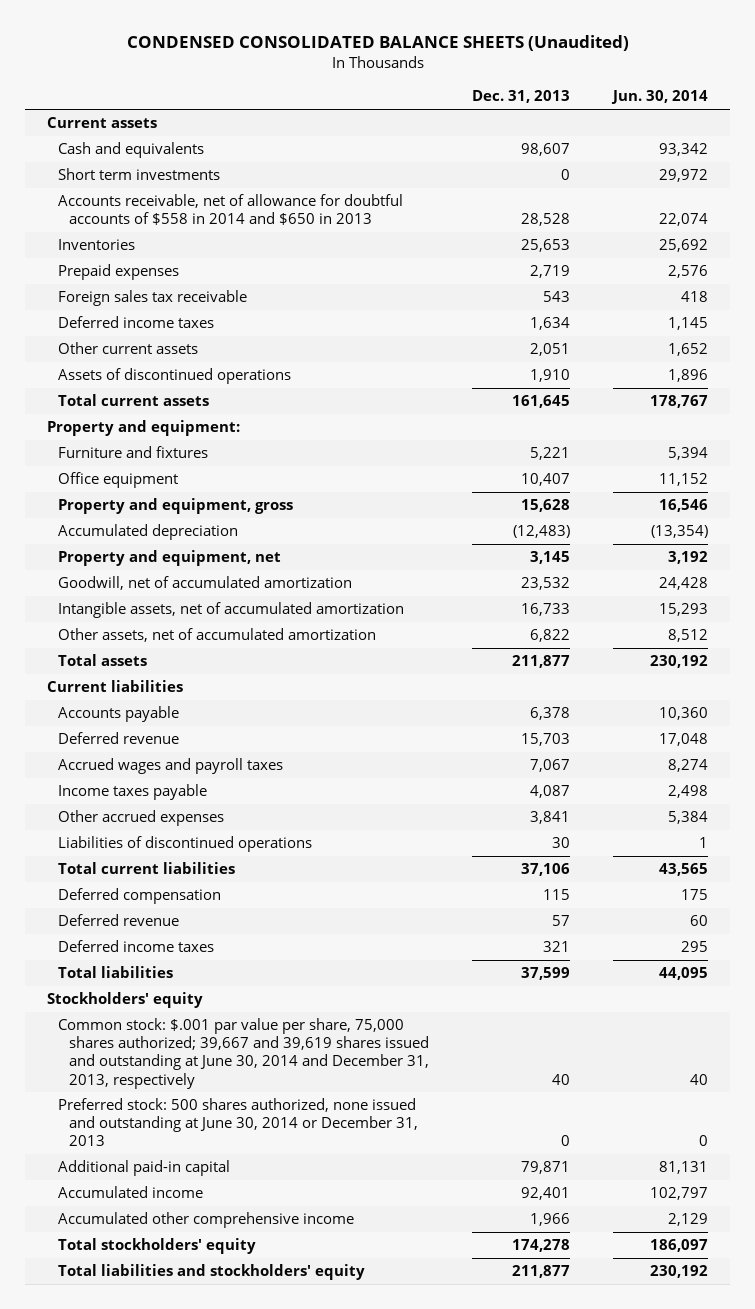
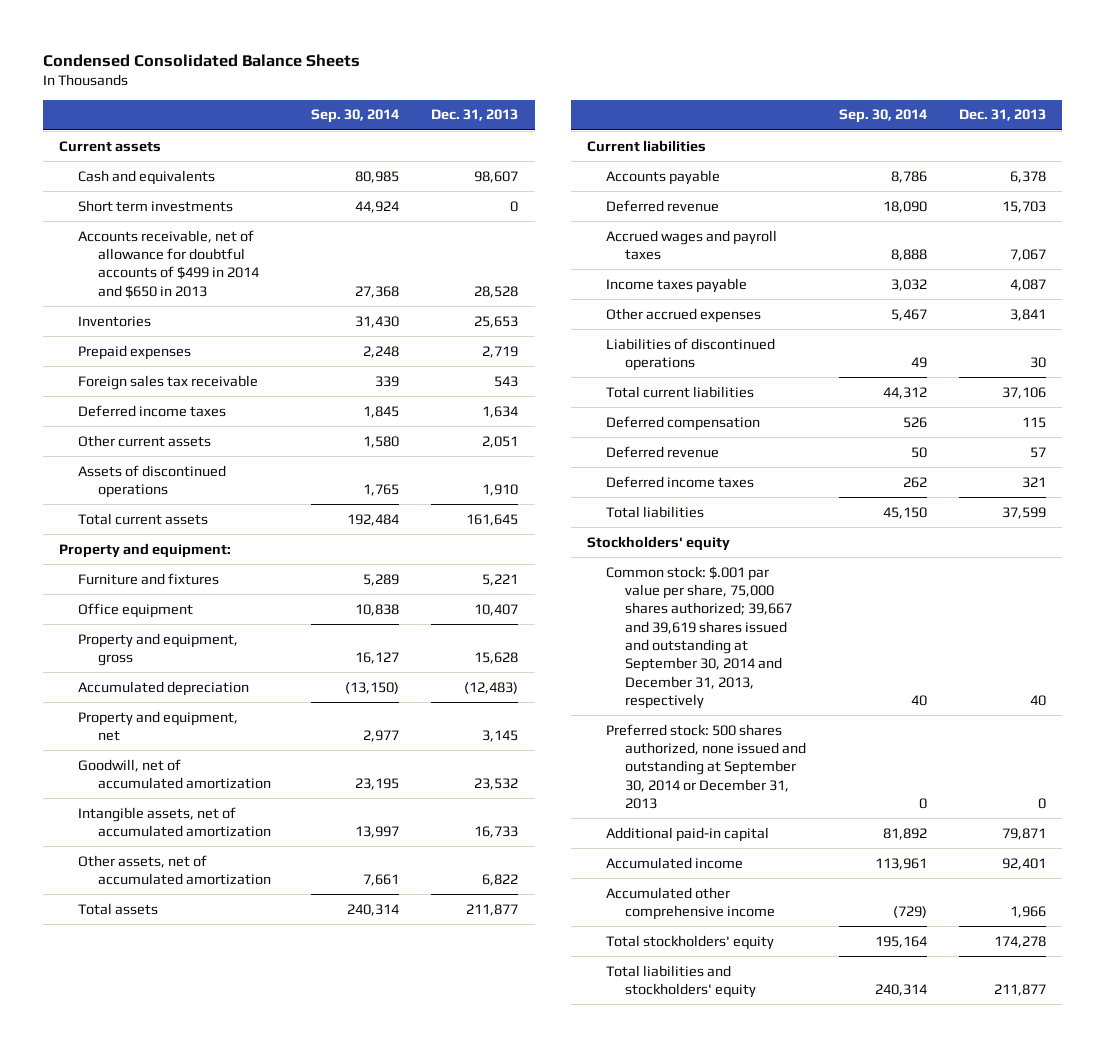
[126,35,629,52] CONDENSED CONSOLIDATED BALANCE SHEETS (Unaudited) -> [43,53,361,67] Condensed Consolidated Balance Sheets
[611,90,709,105] Jun. 30, 2014 -> none
none -> [310,109,399,124] Sep. 30, 2014
[57,194,403,226] Accounts receivable, net of allowance for doubtful accounts of $558 in 2014 and $650 in 2013 -> [78,229,259,299] Accounts receivable, net of allowance for doubtful accounts of $499 in 2014 and $650 in 2013
[57,1018,429,1089] Common stock: $.001 par value per share, 75,000 shares authorized; 39,667 and 39,619 shares issued and outstanding at June 30, 2014 and December 31, 2013, respectively -> [606,565,793,709] Common stock: $.001 par value per share, 75,000 shares authorized; 39,667 and 39,619 shares issued and outstanding at September 30, 2014 and December 31, 2013, respectively
[57,1098,418,1147] Preferred stock: 500 shares authorized, none issued and outstanding at June 30, 2014 or December 31, 2013 -> [606,723,807,809] Preferred stock: 500 shares authorized, none issued and outstanding at September 30, 2014 or December 31, 2013

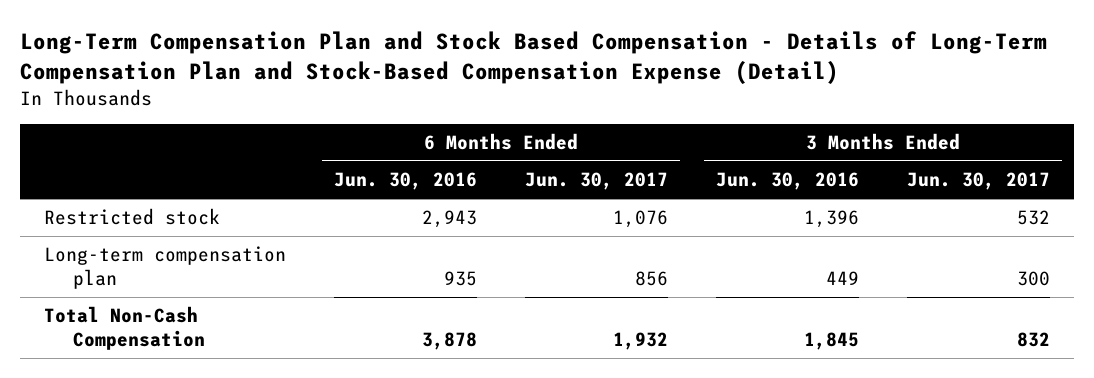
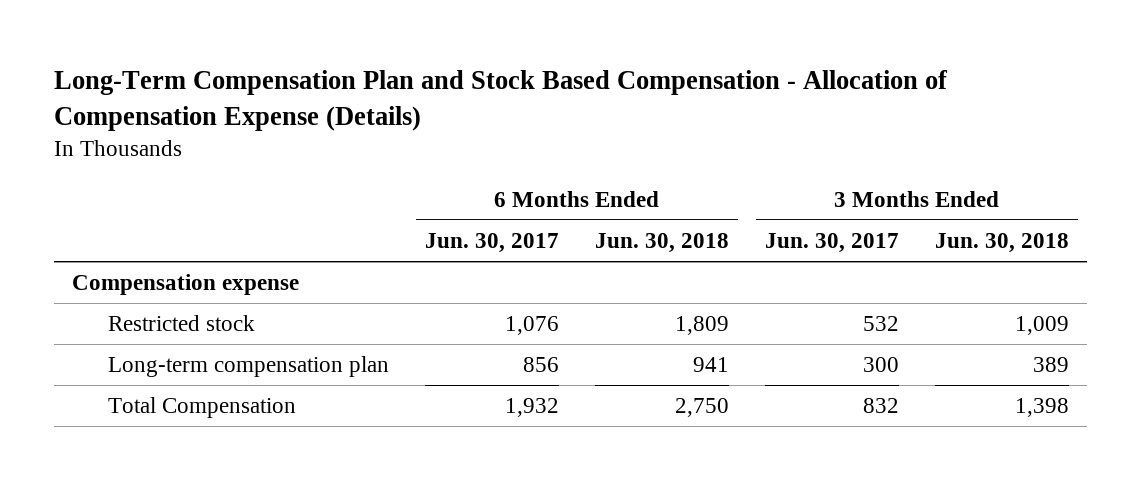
[19,31,1047,85] Long-Term Compensation Plan and Stock Based Compensation - Details of Long-Term Compensation Plan and Stock-Based Compensation Expense (Detail) -> [53,70,948,131] Long-Term Compensation Plan and Stock Based Compensation - Allocation of Compensation Expense (Details)
[333,172,477,191] Jun. 30, 2016 -> none
[715,172,859,191] Jun. 30, 2016 -> none
none -> [595,233,730,254] Jun. 30, 2018
none -> [935,233,1070,254] Jun. 30, 2018
none -> [71,274,299,296] Compensation expense
[43,306,206,350] Total Non-Cash Compensation -> [108,397,297,419] Total Compensation

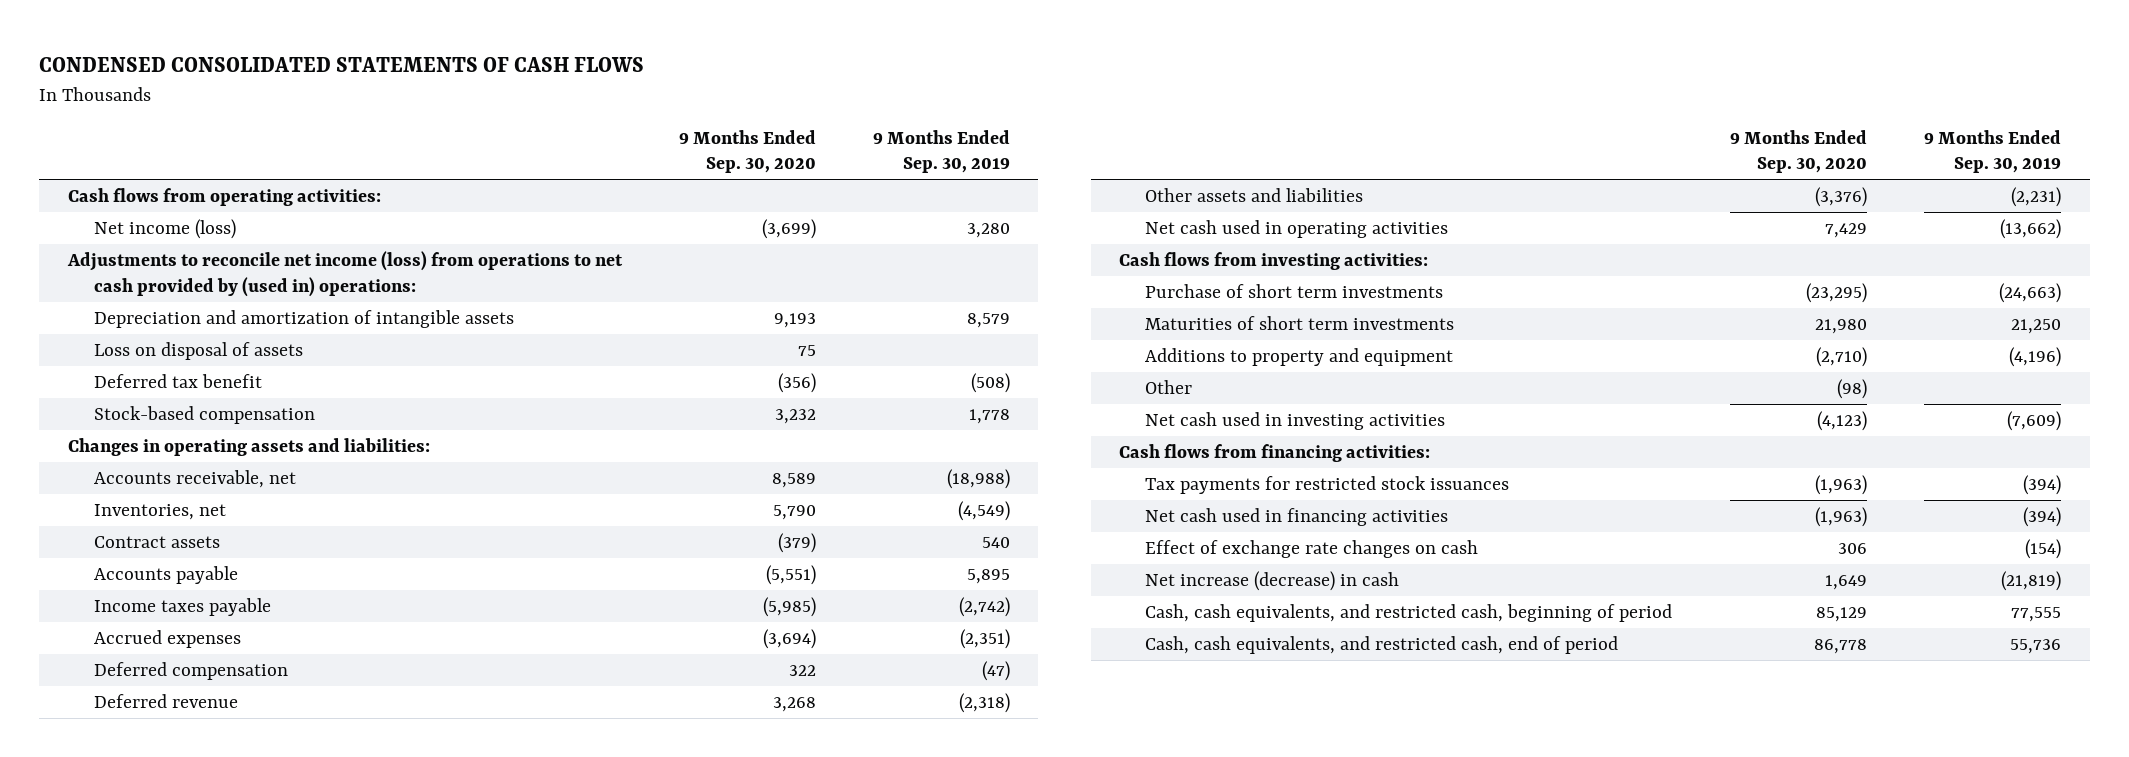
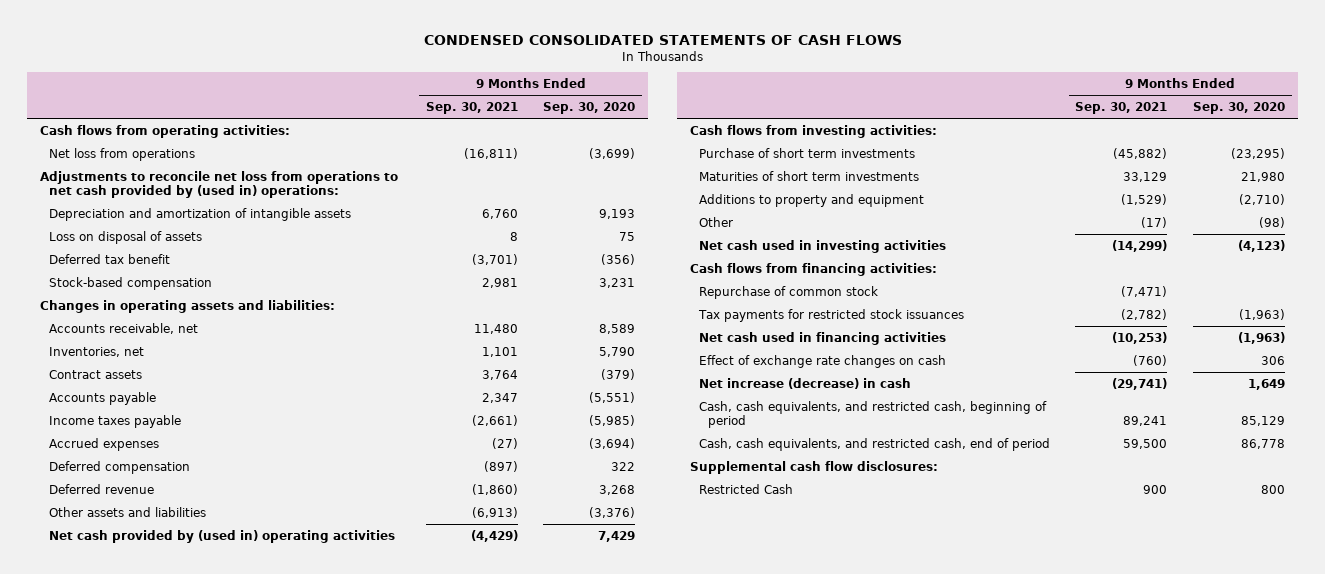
[872,129,1010,174] 9 Months Ended Sep. 30, 2019 -> none
none -> [425,101,518,114] Sep. 30, 2021
[93,218,236,239] Net income (loss) -> [49,147,196,161] Net loss from operations
[66,250,623,297] Adjustments to reconcile net income (loss) from operations to net cash provided by (used in) operations: -> [40,170,399,199] Adjustments to reconcile net loss from operations to net cash provided by (used in) operations:
[774,408,816,424] 3,232 -> [599,277,636,288] 3,231
[1145,219,1449,238] Net cash used in operating activities -> [49,529,396,543] Net cash provided by (used in) operating activities
none -> [698,285,878,299] Repurchase of common stock
none -> [689,460,938,474] Supplemental cash flow disclosures:
none -> [698,483,793,494] Restricted Cash

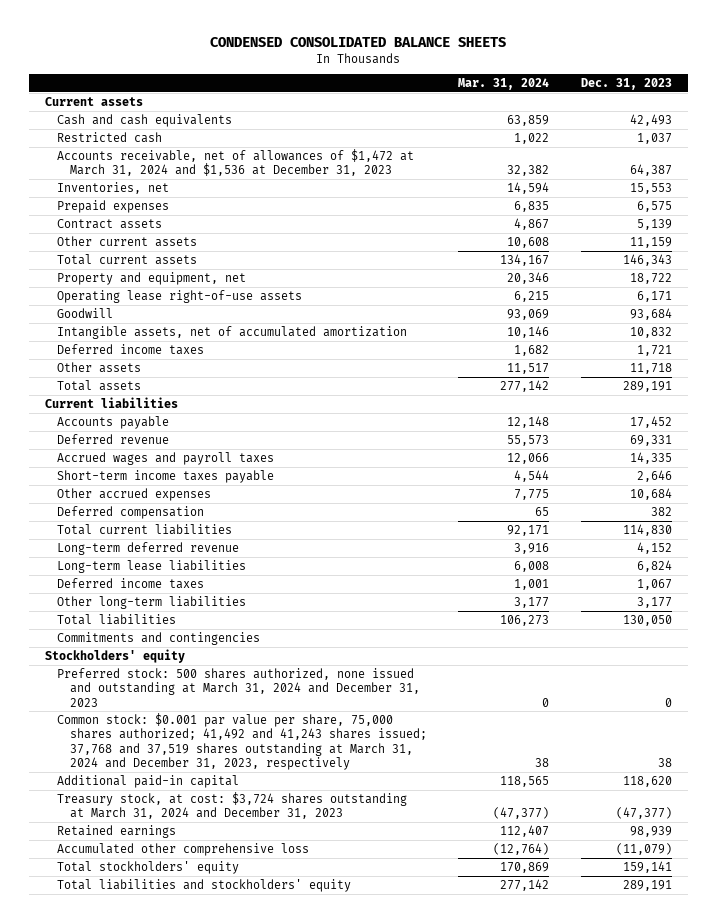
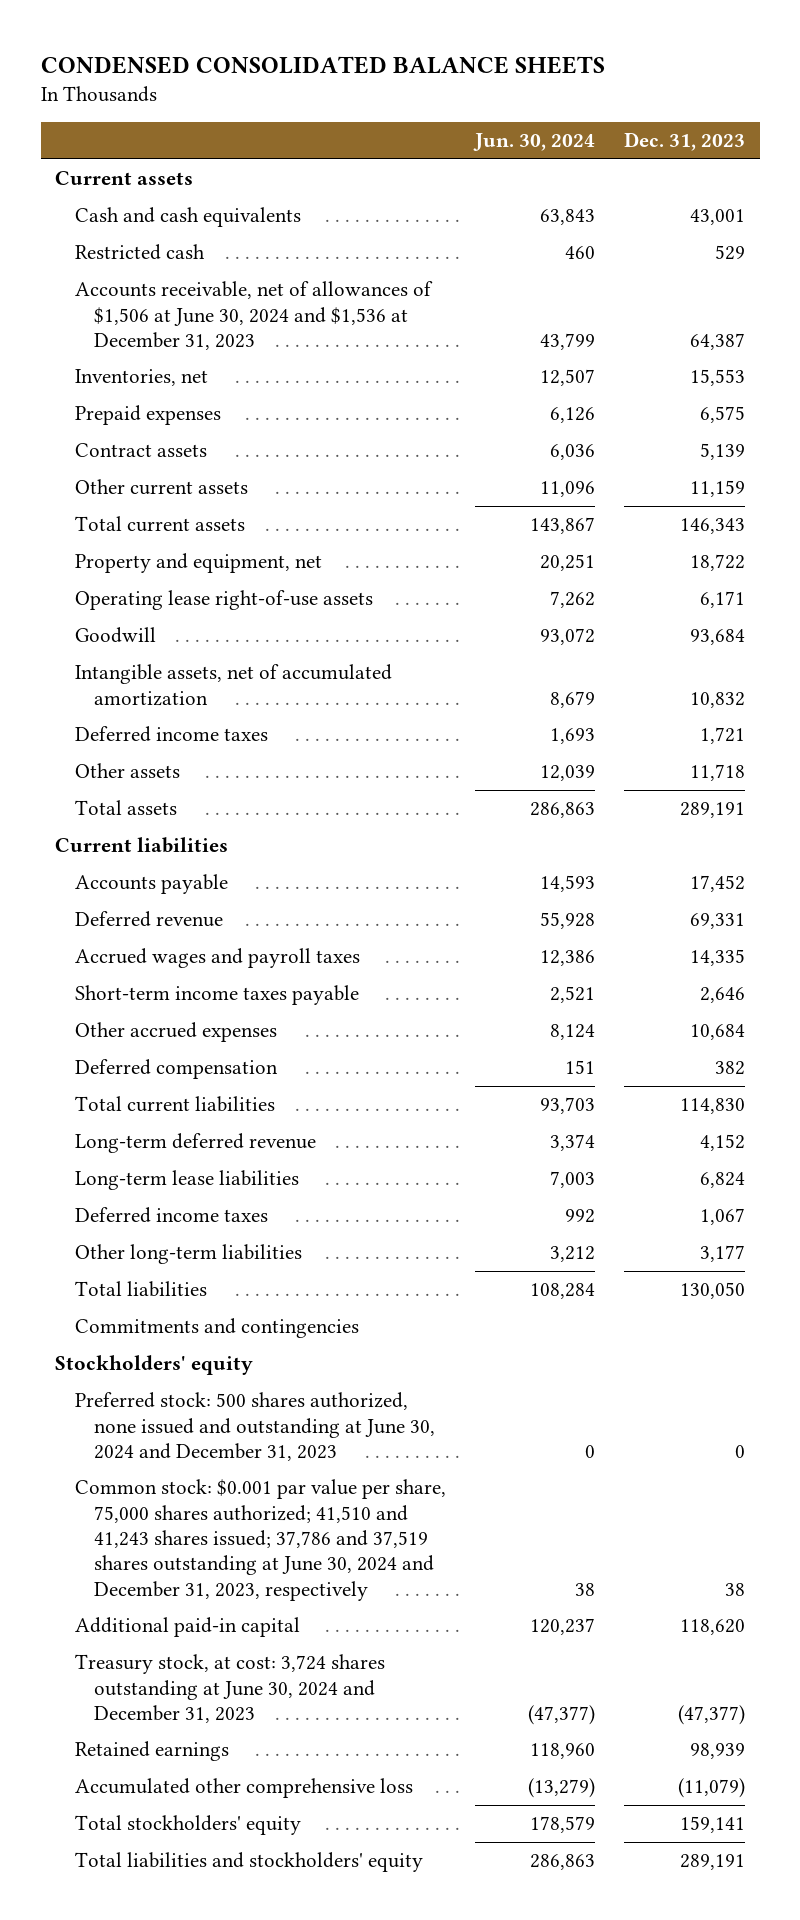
[458,78,550,91] Mar. 31, 2024 -> none
none -> [472,133,595,152] Jun. 30, 2024
[630,113,673,126] 42,493 -> [690,209,746,226] 43,001
[637,132,673,144] 1,037 -> [715,245,746,261] 529
[57,148,415,177] Accounts receivable, net of allowances of $1,472 at March 31, 2024 and $1,536 at December 31, 2023 -> [74,281,433,350] Accounts receivable, net of allowances of $1,506 at June 30, 2024 and $1,536 at December 31, 2023
[57,667,420,707] Preferred stock: 500 shares authorized, none issued and outstanding at March 31, 2024 and December 31, 2023 -> [74,1392,436,1461] Preferred stock: 500 shares authorized, none issued and outstanding at June 30, 2024 and December 31, 2023
[57,712,427,770] Common stock: $0.001 par value per share, 75,000 shares authorized; 41,492 and 41,243 shares issued; 37,768 and 37,519 shares outstanding at March 31, 2024 and December 31, 2023, respectively -> [74,1479,446,1601] Common stock: $0.001 par value per share, 75,000 shares authorized; 41,510 and 41,243 shares issued; 37,786 and 37,519 shares outstanding at June 30, 2024 and December 31, 2023, respectively
[57,791,408,820] Treasury stock, at cost: $3,724 shares outstanding at March 31, 2024 and December 31, 2023 -> [74,1654,385,1723] Treasury stock, at cost: 3,724 shares outstanding at June 30, 2024 and December 31, 2023

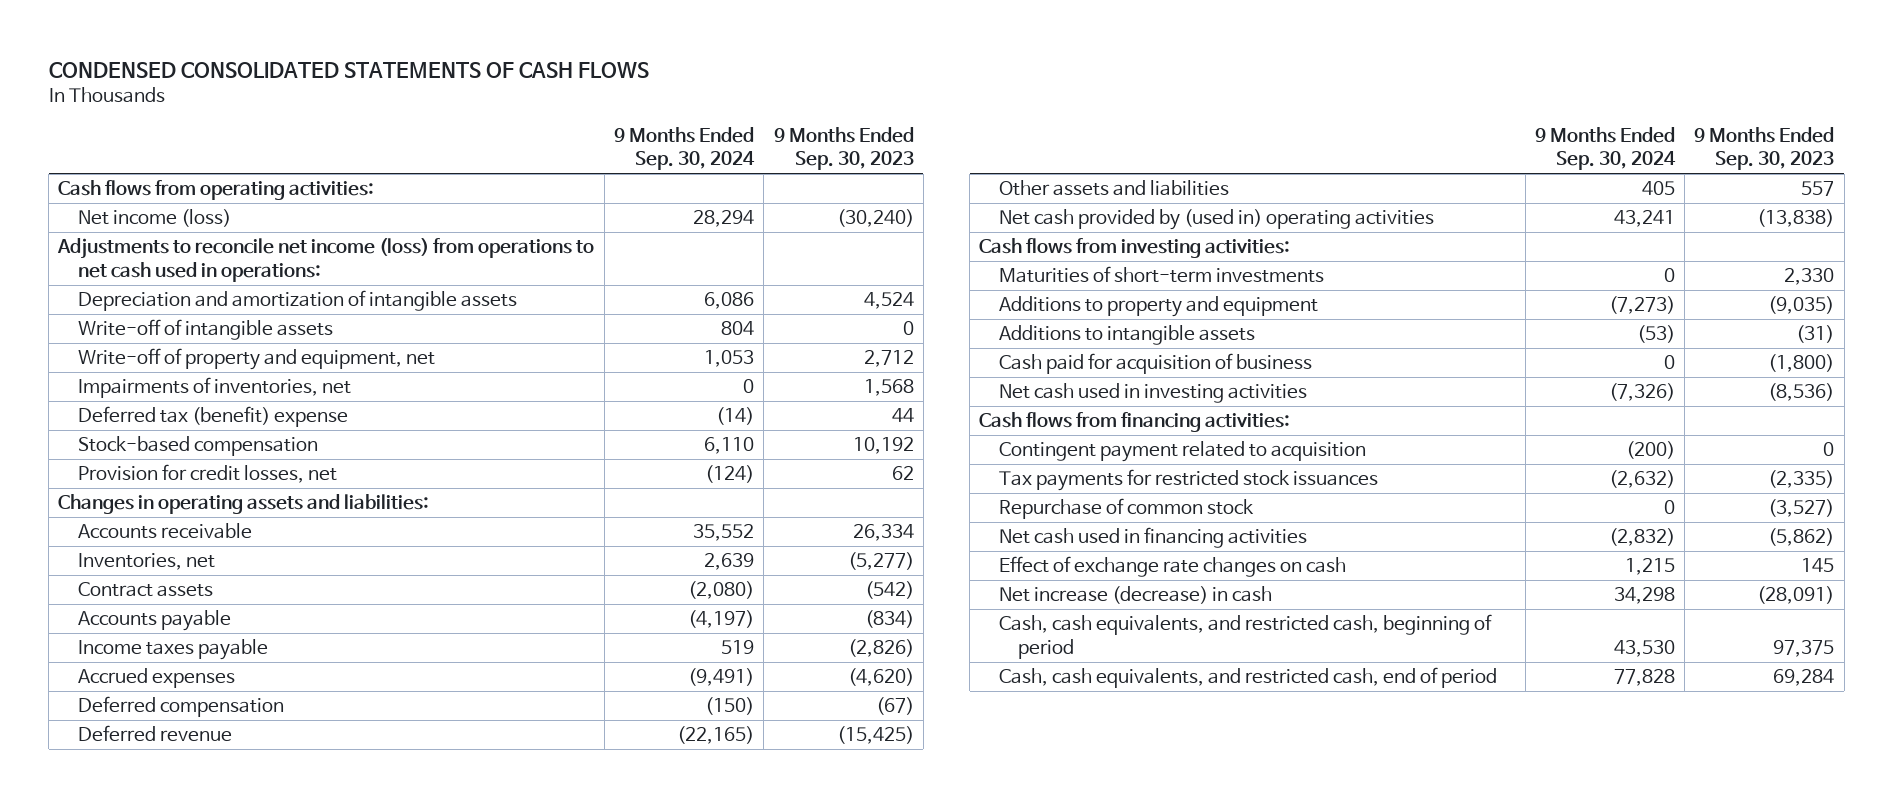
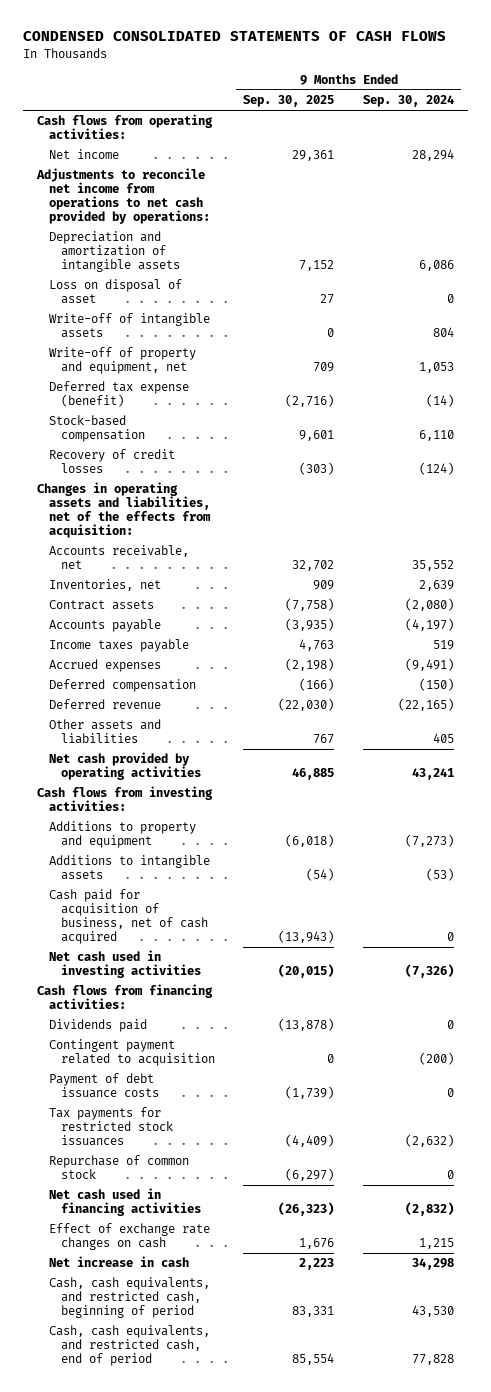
[773,126,914,171] 9 Months Ended Sep. 30, 2023 -> none
none -> [243,95,335,108] Sep. 30, 2025
[78,209,232,228] Net income (loss) -> [49,149,120,160] Net income
[57,238,595,282] Adjustments to reconcile net income (loss) from operations to net cash used in operations: -> [36,168,211,225] Adjustments to reconcile net income from operations to net cash provided by operations:
none -> [49,279,183,305] Loss on disposal of asset
[78,377,352,399] Impairments of inventories, net -> none
[78,406,349,428] Deferred tax (benefit) expense -> [49,381,190,408] Deferred tax expense (benefit)
[78,464,338,484] Provision for credit losses, net -> [49,449,176,474] Recovery of credit losses
[58,494,430,515] Changes in operating assets and liabilities: -> [37,482,212,539] Changes in operating assets and liabilities, net of the effects from acquisition:
[78,523,253,540] Accounts receivable -> [49,545,190,570] Accounts receivable, net
[998,209,1434,231] Net cash provided by (used in) operating activities -> [49,752,201,781] Net cash provided by operating activities
[998,266,1324,284] Maturities of short-term investments -> none
[998,353,1312,375] Cash paid for acquisition of business -> [49,889,208,945] Cash paid for acquisition of business, net of cash acquired
none -> [49,1019,148,1033] Dividends paid
none -> [49,1073,159,1099] Payment of debt issuance costs
[998,586,1272,605] Net increase (decrease) in cash -> [49,1256,190,1268] Net increase in cash

